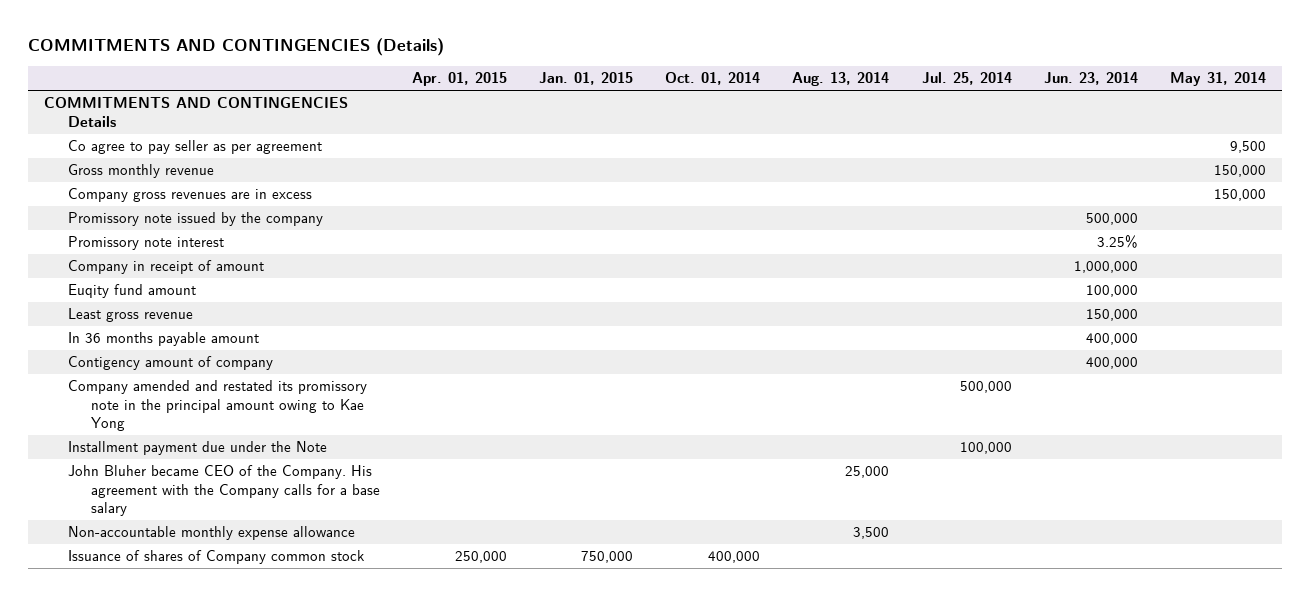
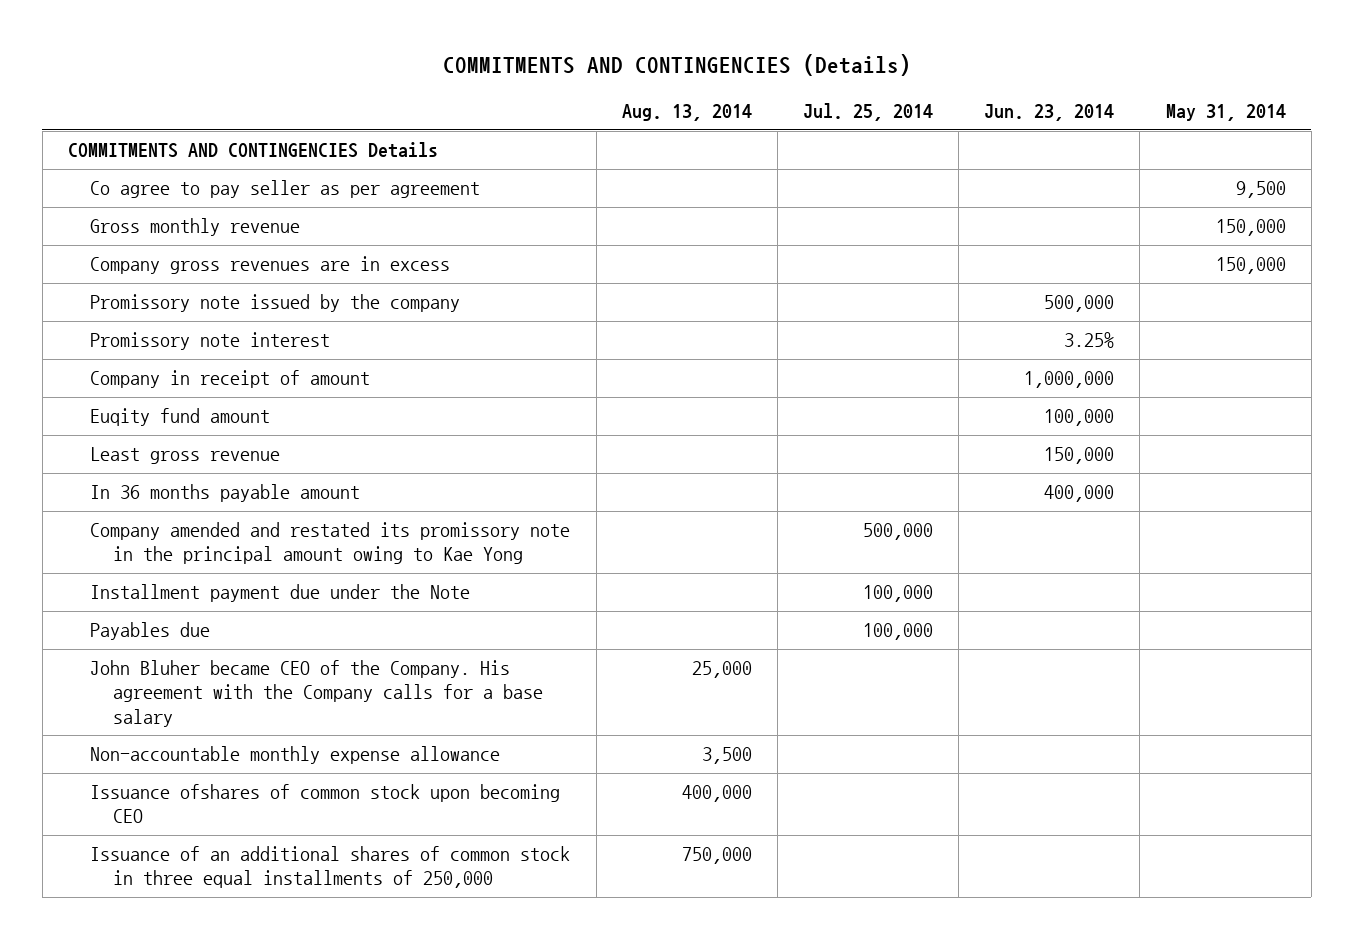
[412,72,508,87] Apr. 01, 2015 -> none
[539,72,634,86] Jan. 01, 2015 -> none
[665,72,761,86] Oct. 01, 2014 -> none
[67,356,273,371] Contigency amount of company -> none
none -> [90,622,211,641] Payables due
[67,550,365,565] Issuance of shares of Company common stock -> none
none -> [90,784,561,824] Issuance ofshares of common stock upon becoming CEO
none -> [90,846,571,889] Issuance of an additional shares of common stock in three equal installments of 250,000

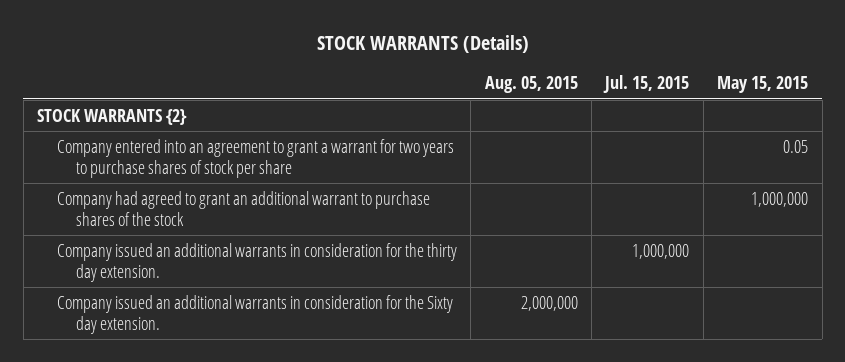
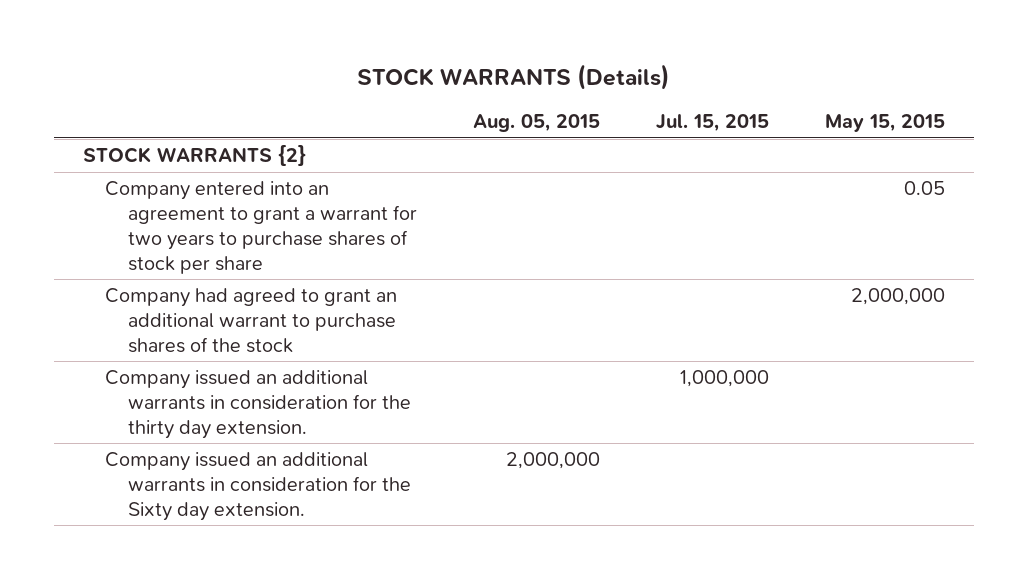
[751,191,809,207] 1,000,000 -> [851,288,946,306] 2,000,000

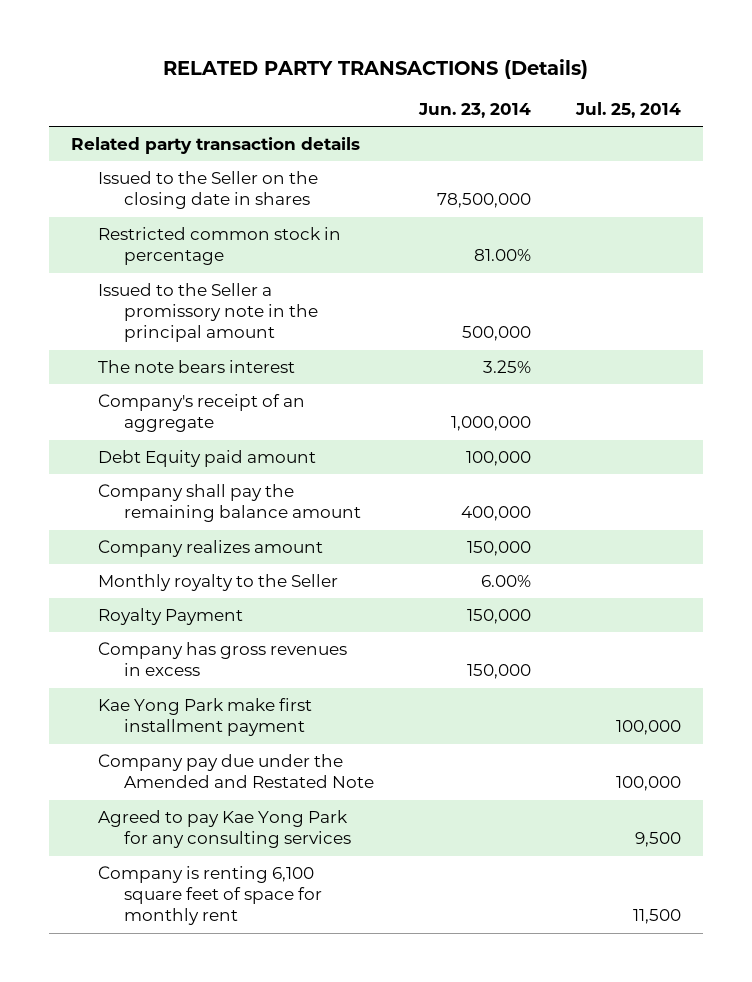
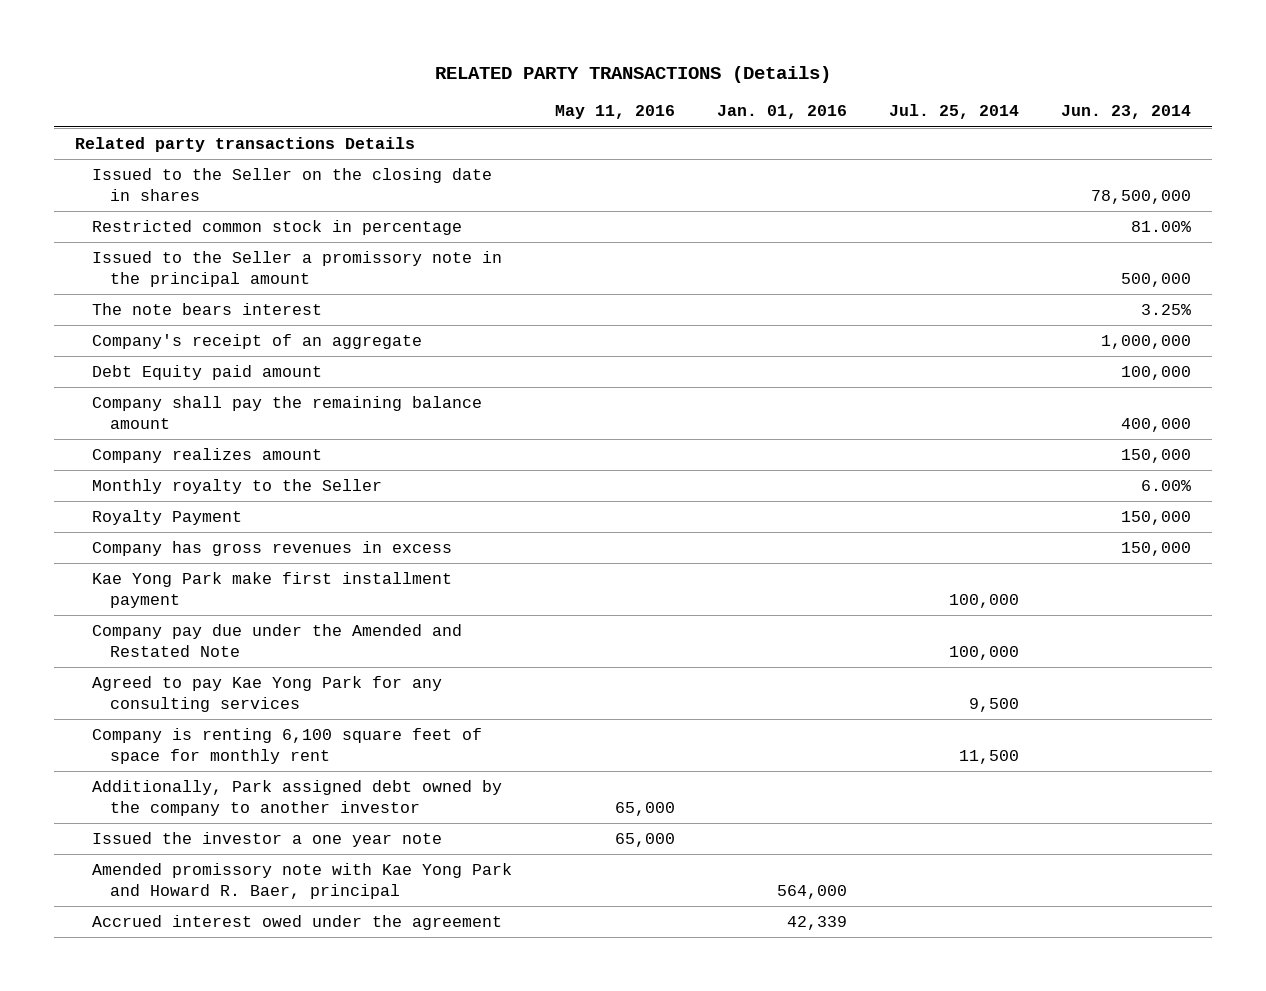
none -> [554,105,675,120] May 11, 2016
none -> [716,105,847,120] Jan. 01, 2016
[71,137,361,155] Related party transaction details -> [74,137,415,153] Related party transactions Details
none -> [92,780,503,816] Additionally, Park assigned debt owned by the company to another investor
none -> [92,832,443,848] Issued the investor a one year note
none -> [92,863,513,899] Amended promissory note with Kae Yong Park and Howard R. Baer, principal
none -> [92,915,503,931] Accrued interest owed under the agreement

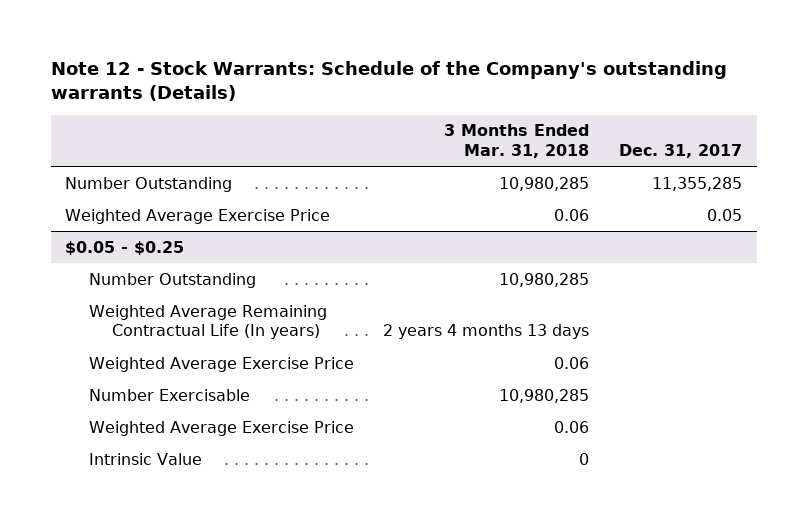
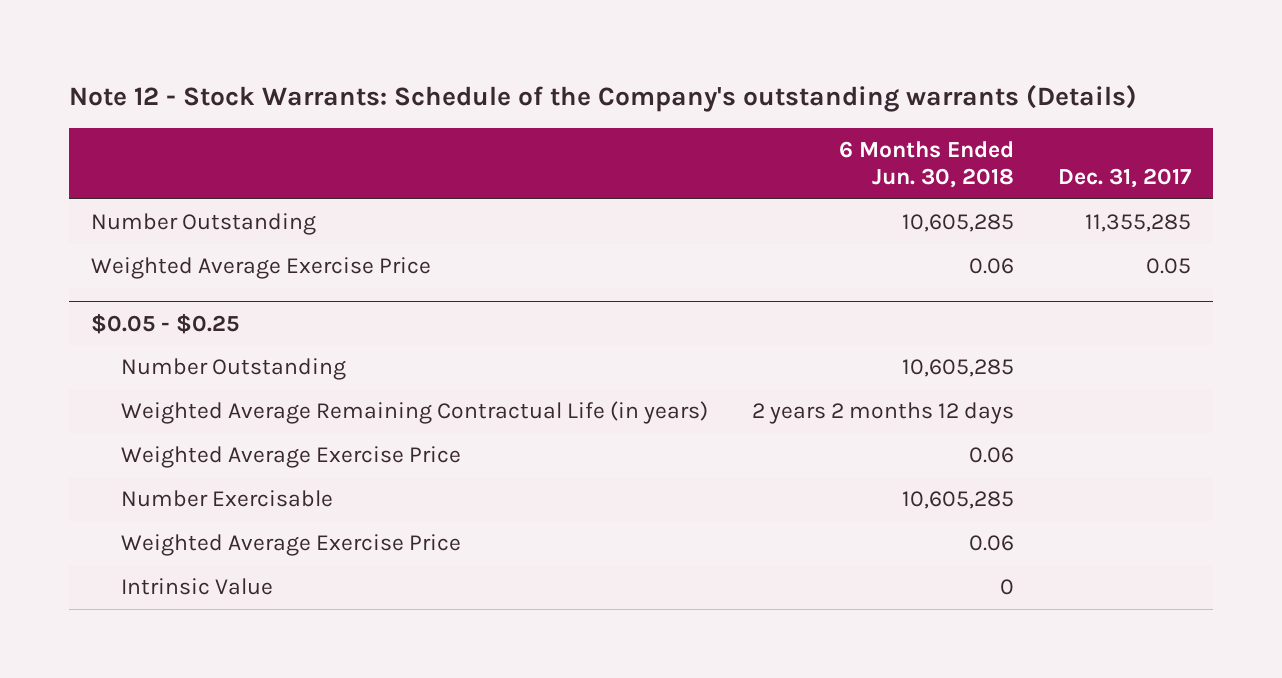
[444,124,590,159] 3 Months Ended Mar. 31, 2018 -> none
none -> [838,140,1014,188] 6 Months Ended Jun. 30, 2018
[88,304,327,340] Weighted Average Remaining Contractual Life (In years) -> [121,401,709,425] Weighted Average Remaining Contractual Life (in years)

